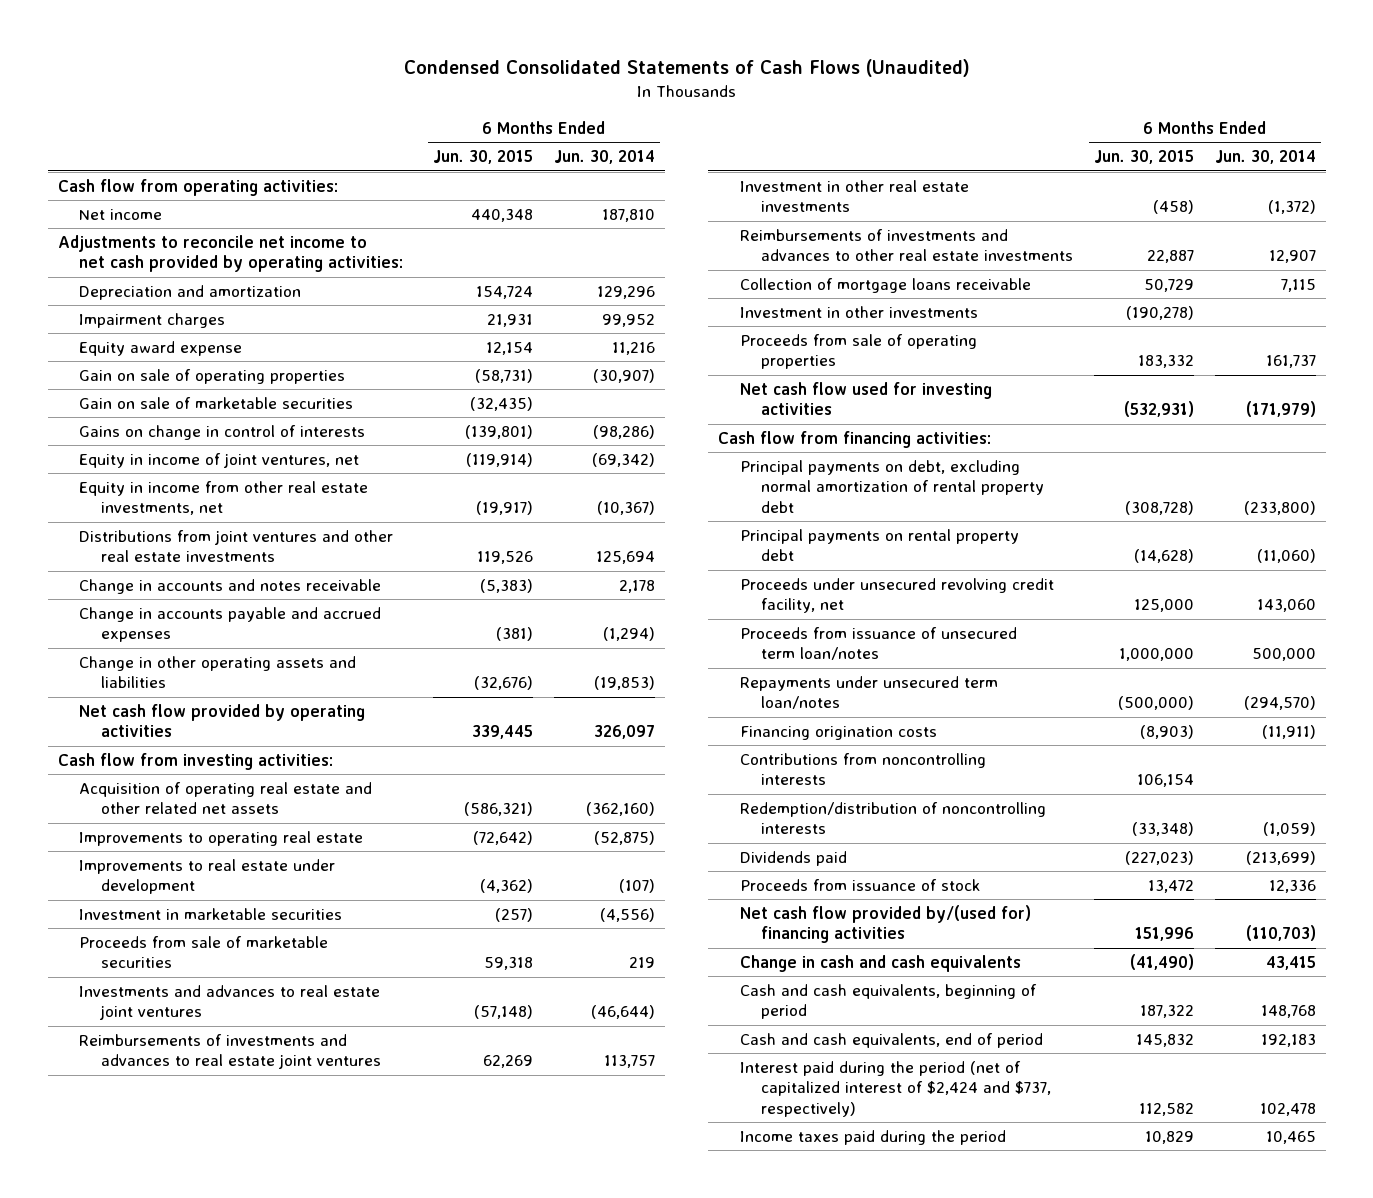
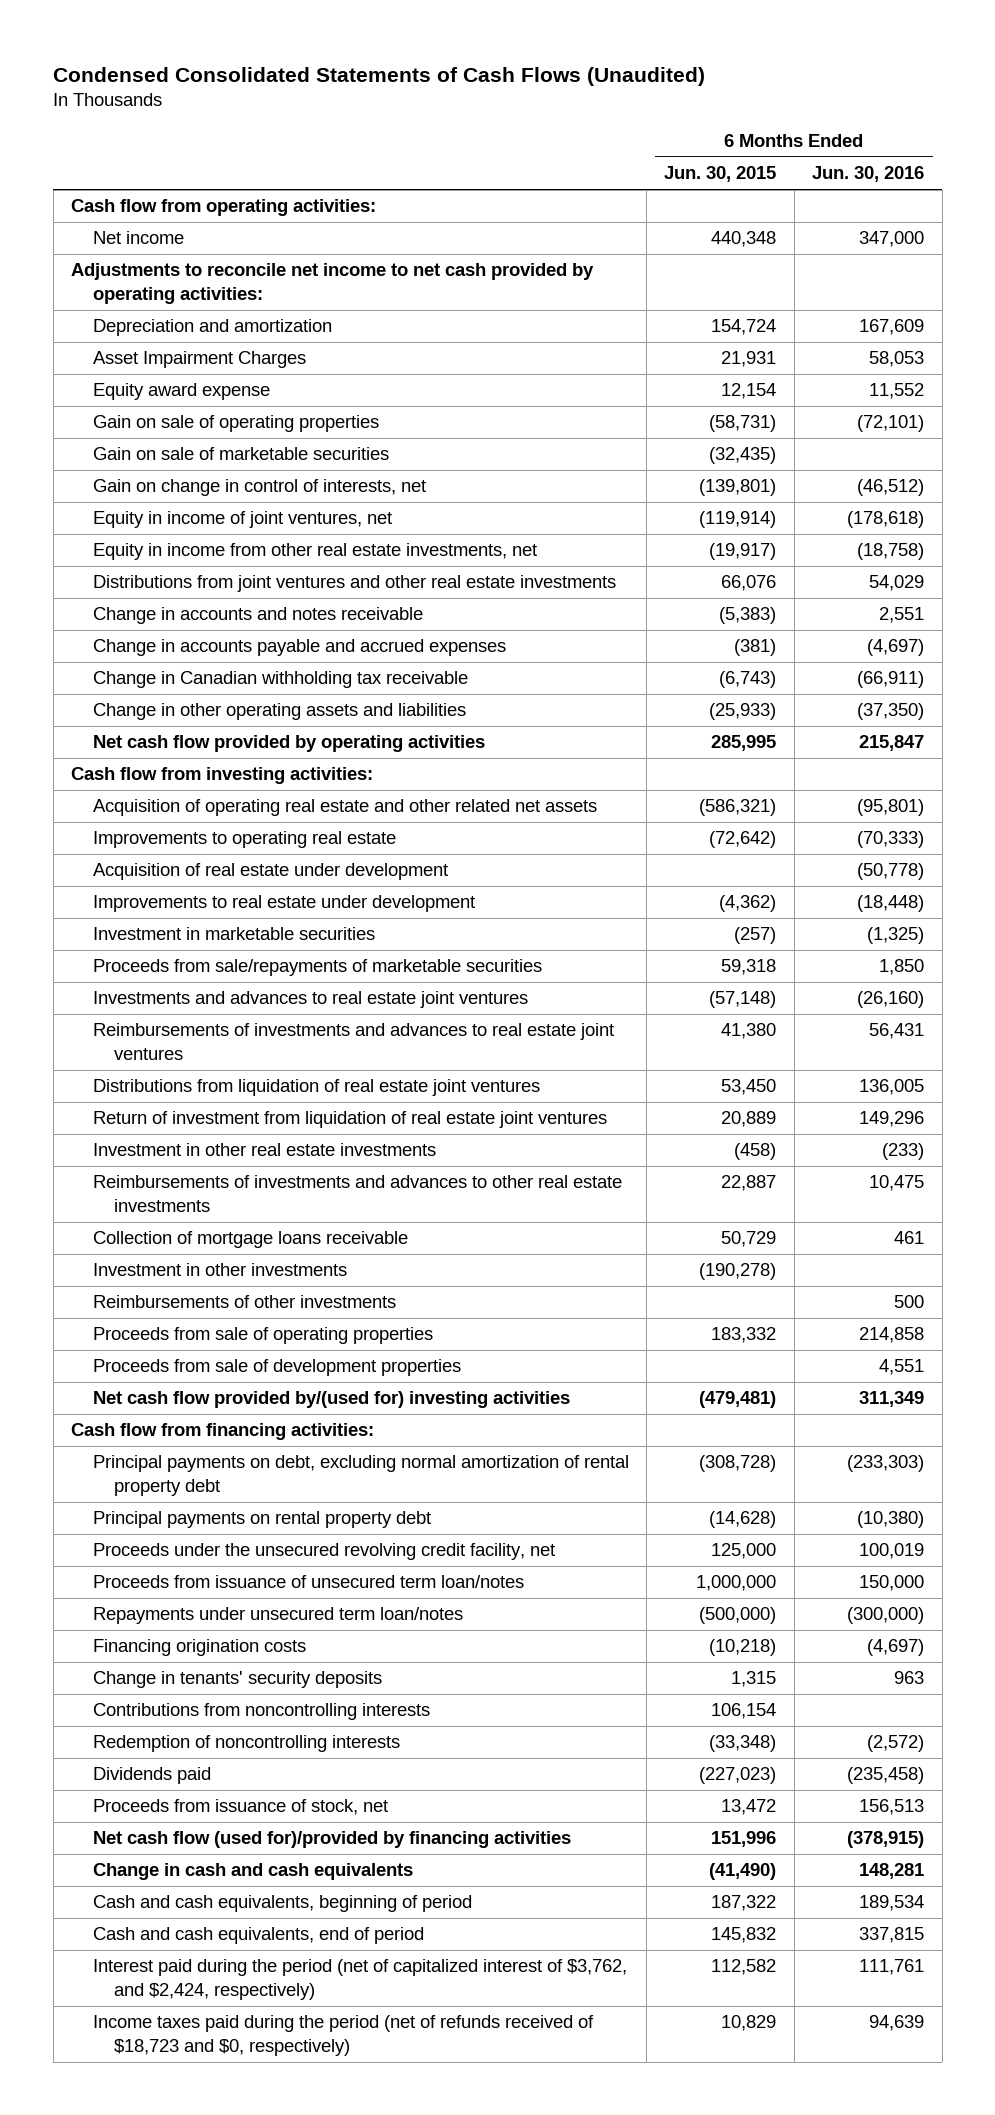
[554,150,656,165] Jun. 30, 2014 -> none
none -> [812,166,925,183] Jun. 30, 2016
[79,312,226,328] Impairment charges -> [92,351,306,369] Asset Impairment Charges
[79,424,366,440] Gains on change in control of interests -> [92,479,426,497] Gain on change in control of interests, net
[477,551,534,565] 119,526 -> [721,575,777,592] 66,076
none -> [92,671,468,689] Change in Canadian withholding tax receivable
[474,676,534,691] (32,676) -> [709,703,777,721] (25,933)
[472,725,534,740] 339,445 -> [711,735,777,752] 285,995
none -> [92,863,448,881] Acquisition of real estate under development
[79,935,329,969] Proceeds from sale of marketable securities -> [92,959,542,977] Proceeds from sale/repayments of marketable securities
[483,1055,534,1069] 62,269 -> [721,1023,777,1040] 41,380
none -> [92,1079,540,1097] Distributions from liquidation of real estate joint ventures
none -> [92,1111,607,1129] Return of investment from liquidation of real estate joint ventures
none -> [92,1295,396,1309] Reimbursements of other investments
none -> [92,1359,461,1377] Proceeds from sale of development properties
[739,381,992,416] Net cash flow used for investing activities -> [92,1391,570,1409] Net cash flow provided by/(used for) investing activities
[1123,401,1194,418] (532,931) -> [699,1391,777,1409] (479,481)
[739,577,1054,614] Proceeds under unsecured revolving credit facility, net -> [92,1543,555,1561] Proceeds under the unsecured revolving credit facility, net
[1139,724,1194,739] (8,903) -> [709,1639,777,1657] (10,218)
none -> [92,1671,382,1689] Change in tenants' security deposits
[739,801,1046,835] Redemption/distribution of noncontrolling interests -> [92,1735,400,1753] Redemption of noncontrolling interests
[739,878,980,891] Proceeds from issuance of stock -> [92,1799,388,1816] Proceeds from issuance of stock, net
[739,904,1031,944] Net cash flow provided by/(used for) financing activities -> [92,1831,571,1849] Net cash flow (used for)/provided by financing activities
[739,1060,1052,1117] Interest paid during the period (net of capitalized interest of $2,424 and $737, respectively) -> [92,1959,627,2001] Interest paid during the period (net of capitalized interest of $3,762, and $2,424, respectively)
[739,1129,1006,1145] Income taxes paid during the period -> [92,2015,594,2057] Income taxes paid during the period (net of refunds received of $18,723 and $0, respectively)

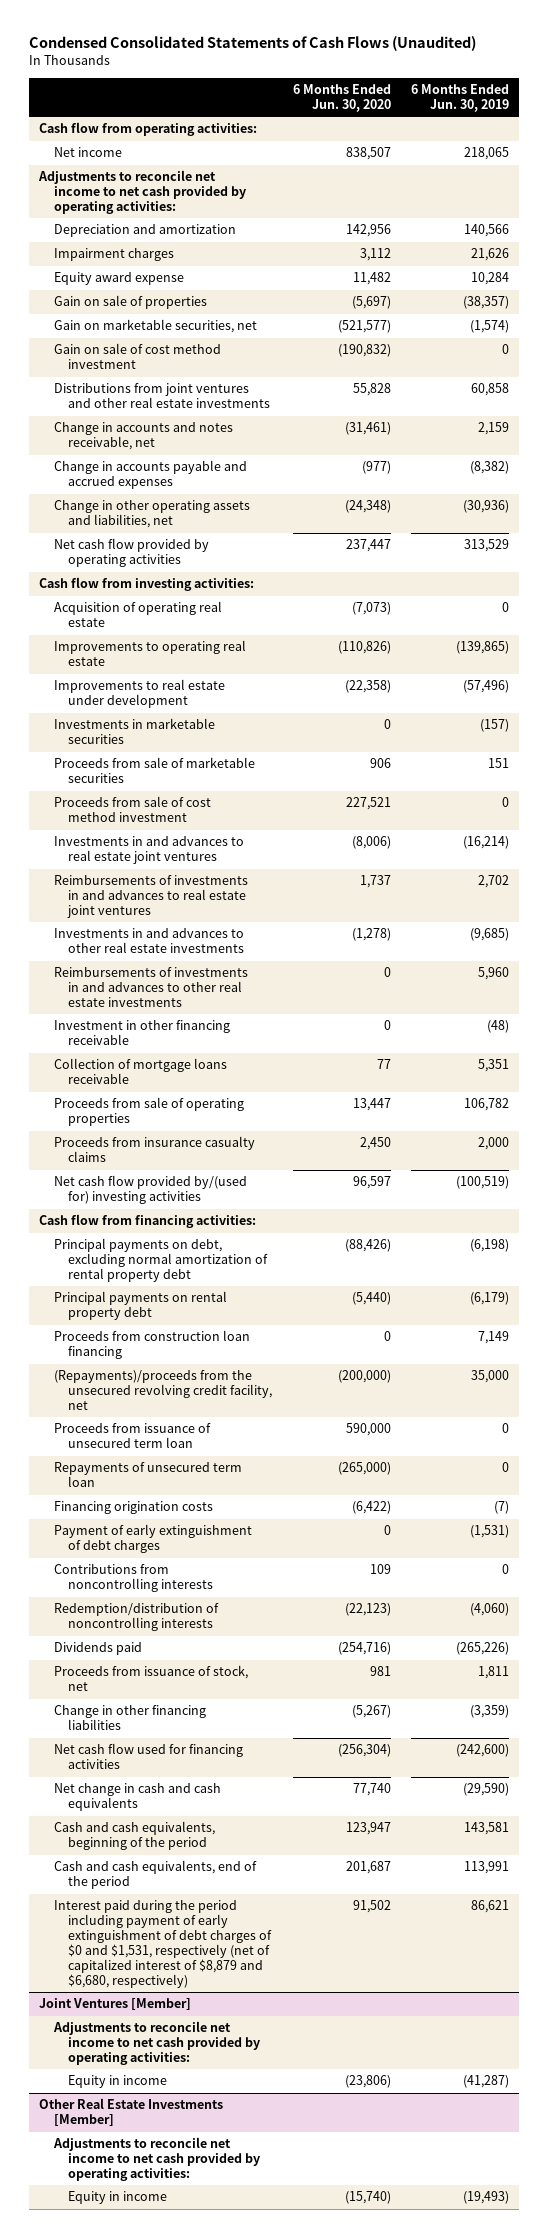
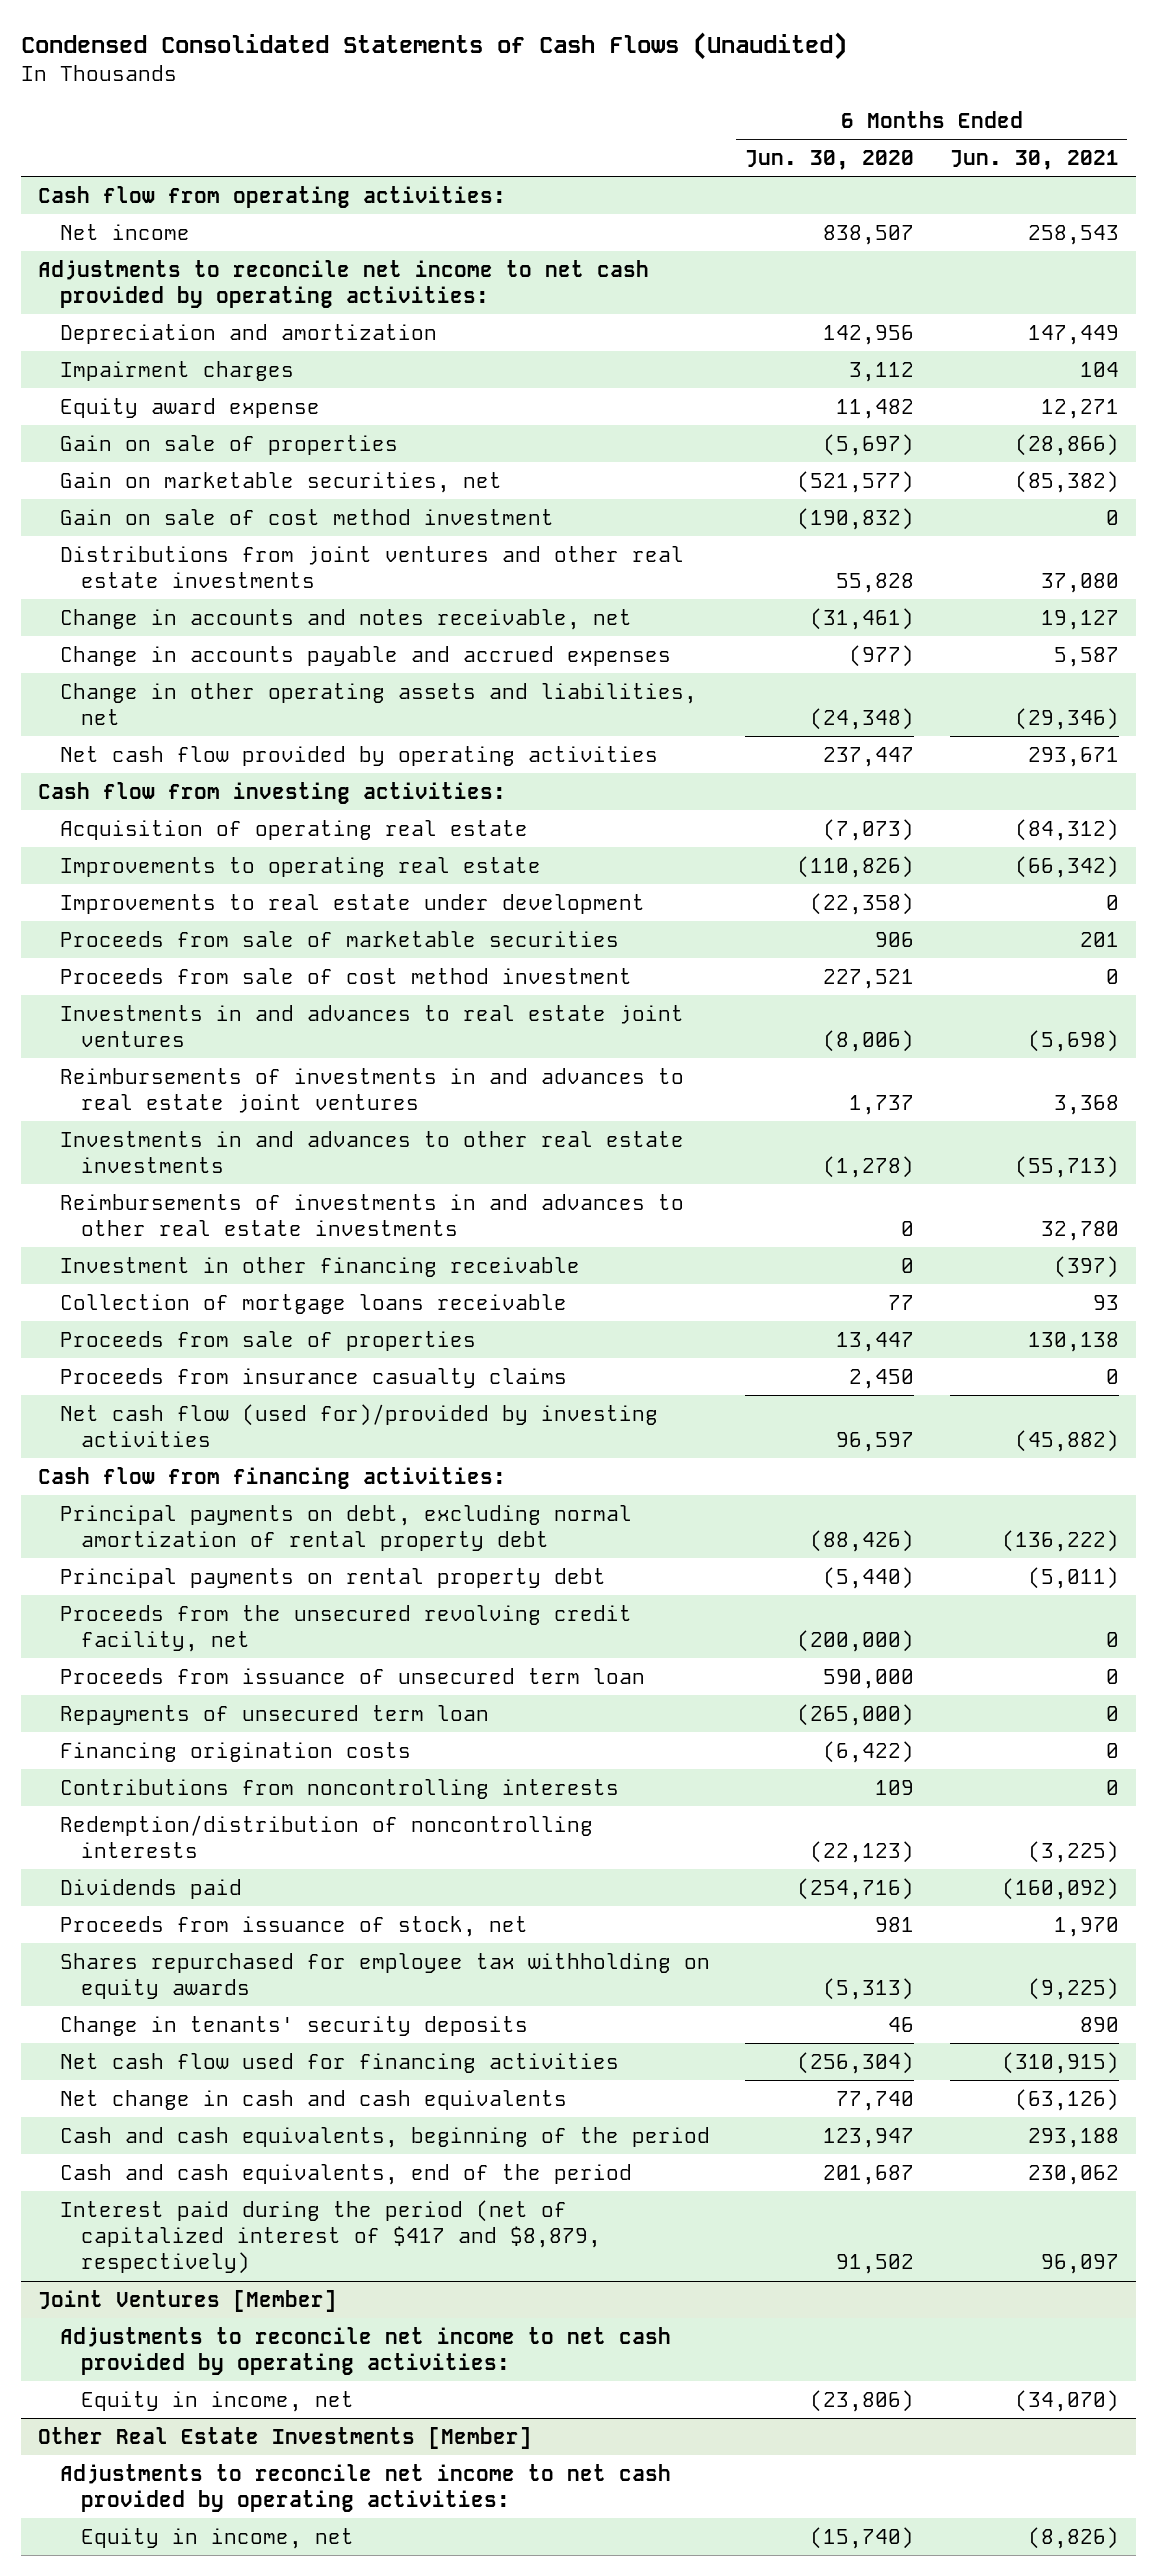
[410,84,509,113] 6 Months Ended Jun. 30, 2019 -> none
none -> [949,150,1119,171] Jun. 30, 2021
[53,718,215,745] Investments in marketable securities -> none
[53,1097,244,1127] Proceeds from sale of operating properties -> [59,1330,476,1351] Proceeds from sale of properties
[53,1175,247,1205] Net cash flow provided by/(used for) investing activities -> [59,1403,658,1448] Net cash flow (used for)/provided by investing activities
[53,1330,250,1360] Proceeds from construction loan financing -> none
[53,1370,273,1411] (Repayments)/proceeds from the unsecured revolving credit facility, net -> [59,1604,632,1653] Proceeds from the unsecured revolving credit facility, net
[53,1524,252,1554] Payment of early extinguishment of debt charges -> none
[53,1705,206,1731] Change in other financing liabilities -> none
none -> [59,1952,710,2000] Shares repurchased for employee tax withholding on equity awards
none -> [59,2015,528,2036] Change in tenants' security deposits
[53,1900,273,1988] Interest paid during the period including payment of early extinguishment of debt charges of $0 and $1,531, respectively (net of capitalized interest of $8,879 and $6,680, respectively) -> [59,2199,602,2275] Interest paid during the period (net of capitalized interest of $417 and $8,879, respectively)
[68,2075,168,2089] Equity in income -> [81,2390,355,2412] Equity in income, net
[68,2191,168,2205] Equity in income -> [81,2527,355,2549] Equity in income, net

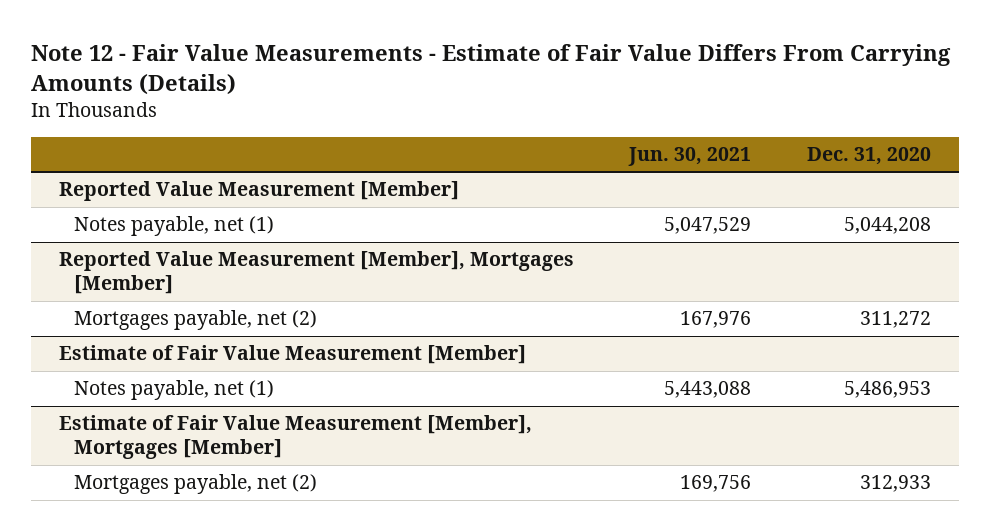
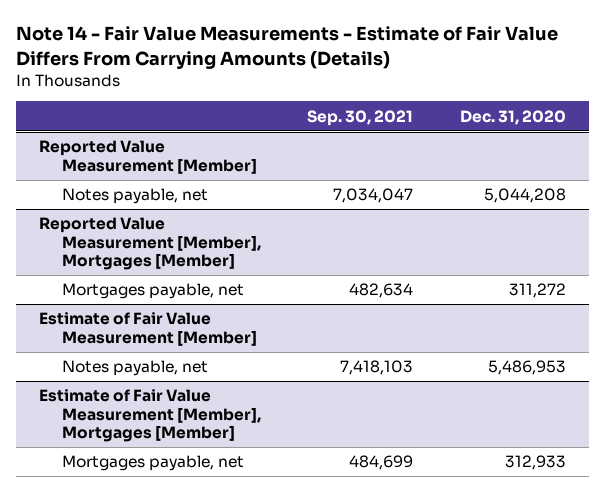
[31,44,952,96] Note 12 - Fair Value Measurements - Estimate of Fair Value Differs From Carrying Amounts (Details) -> [15,26,558,69] Note 14 - Fair Value Measurements - Estimate of Fair Value Differs From Carrying Amounts (Details)
[628,147,752,167] Jun. 30, 2021 -> none
none -> [307,109,414,126] Sep. 30, 2021
[74,216,275,237] Notes payable, net (1) -> [61,188,208,205] Notes payable, net
[74,310,318,331] Mortgages payable, net (2) -> [61,283,244,300] Mortgages payable, net
[74,380,275,401] Notes payable, net (1) -> [61,360,208,377] Notes payable, net
[74,474,318,495] Mortgages payable, net (2) -> [61,455,244,472] Mortgages payable, net

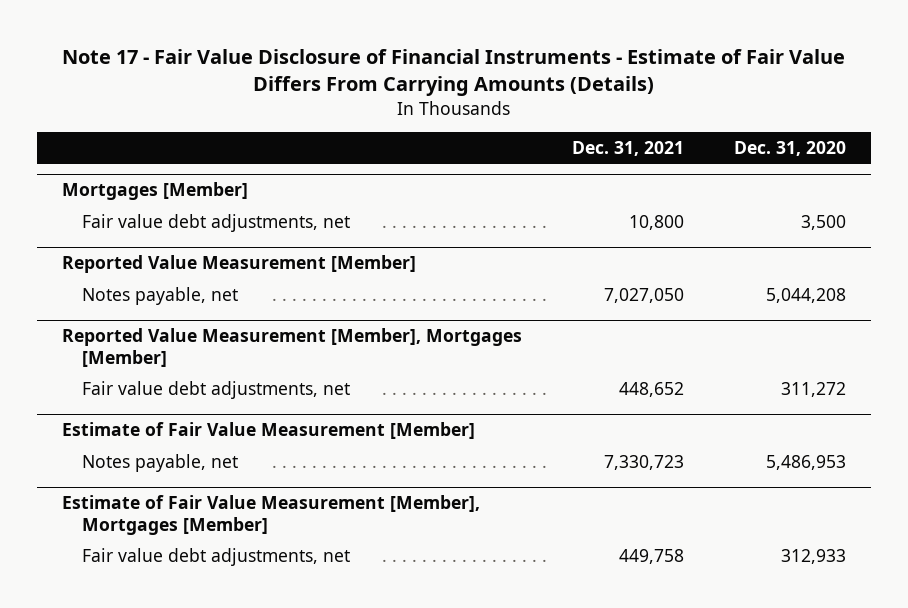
[15,26,558,69] Note 14 - Fair Value Measurements - Estimate of Fair Value Differs From Carrying Amounts (Details) -> [62,49,846,97] Note 17 - Fair Value Disclosure of Financial Instruments - Estimate of Fair Value Differs From Carrying Amounts (Details)
[307,109,414,126] Sep. 30, 2021 -> none
none -> [572,140,685,156] Dec. 31, 2021
none -> [62,182,249,201] Mortgages [Member]
none -> [82,213,351,232] Fair value debt adjustments, net
[61,283,244,300] Mortgages payable, net -> [82,380,351,399] Fair value debt adjustments, net
[61,455,244,472] Mortgages payable, net -> [82,547,351,566] Fair value debt adjustments, net

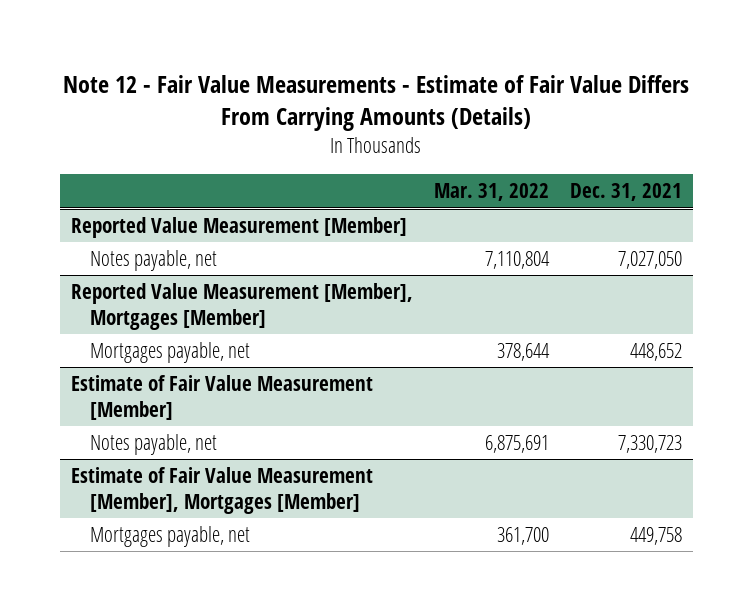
[62,49,846,97] Note 17 - Fair Value Disclosure of Financial Instruments - Estimate of Fair Value Differs From Carrying Amounts (Details) -> [63,74,690,132] Note 12 - Fair Value Measurements - Estimate of Fair Value Differs From Carrying Amounts (Details)
[733,140,846,156] Dec. 31, 2020 -> none
none -> [433,183,549,202] Mar. 31, 2022
[62,182,249,201] Mortgages [Member] -> none
[82,213,351,232] Fair value debt adjustments, net -> none
[82,380,351,399] Fair value debt adjustments, net -> [89,342,250,364] Mortgages payable, net
[82,547,351,566] Fair value debt adjustments, net -> [89,526,250,548] Mortgages payable, net

